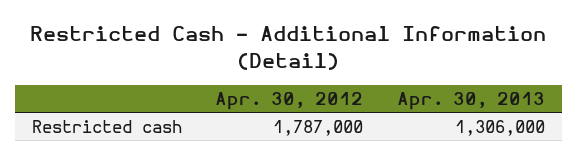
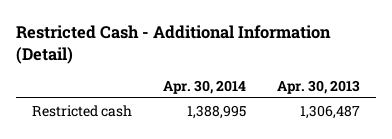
[215,92,364,111] Apr. 30, 2012 -> none
none -> [163,79,247,94] Apr. 30, 2014
[455,120,546,137] 1,306,000 -> [300,105,361,120] 1,306,487

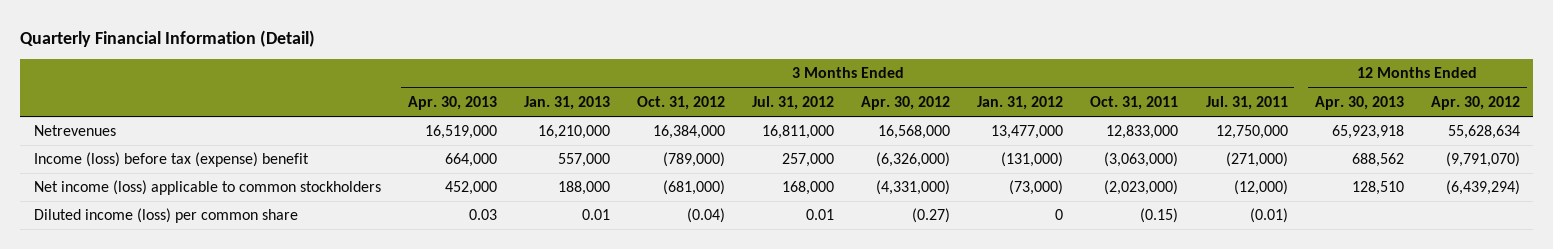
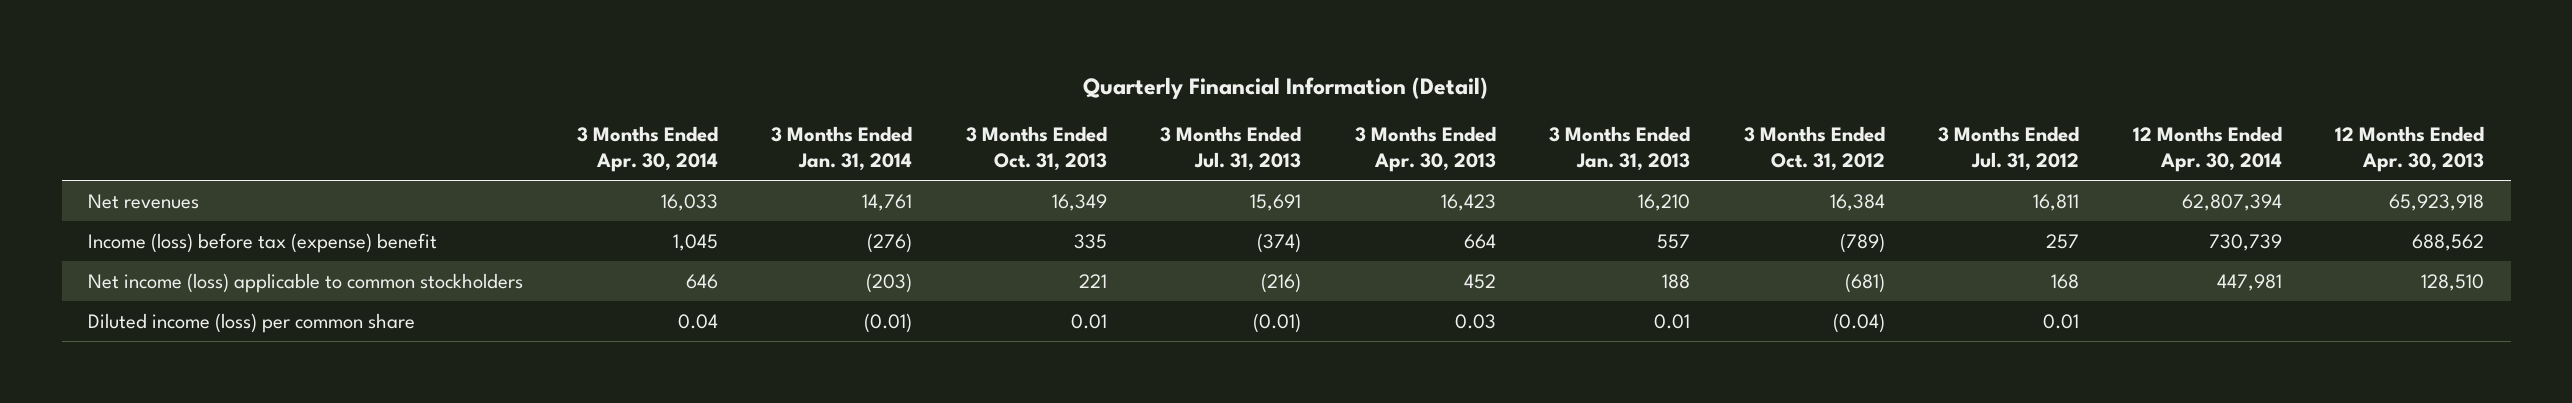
[861,95,951,110] Apr. 30, 2012 -> none
[977,95,1064,110] Jan. 31, 2012 -> none
[1090,95,1179,110] Oct. 31, 2011 -> none
[1205,95,1288,110] Jul. 31, 2011 -> none
[1430,95,1520,110] Apr. 30, 2012 -> none
none -> [576,125,718,173] 3 Months Ended Apr. 30, 2014
none -> [771,125,913,172] 3 Months Ended Jan. 31, 2014
none -> [965,125,1107,172] 3 Months Ended Oct. 31, 2013
none -> [1160,125,1302,172] 3 Months Ended Jul. 31, 2013
none -> [2132,125,2282,173] 12 Months Ended Apr. 30, 2014
[33,125,116,137] Netrevenues -> none
none -> [88,193,200,209] Net revenues
[444,153,497,168] 664,000 -> [1463,233,1496,249] 664
[557,153,610,168] 557,000 -> [1657,233,1691,249] 557
[662,152,725,168] (789,000) -> [1839,232,1885,253] (789)
[782,153,835,168] 257,000 -> [2046,233,2080,249] 257
[444,181,497,196] 452,000 -> [1463,273,1496,289] 452
[557,181,610,196] 188,000 -> [1662,273,1691,289] 188
[662,180,725,196] (681,000) -> [1844,272,1885,293] (681)
[782,181,835,196] 168,000 -> [2051,273,2080,289] 168

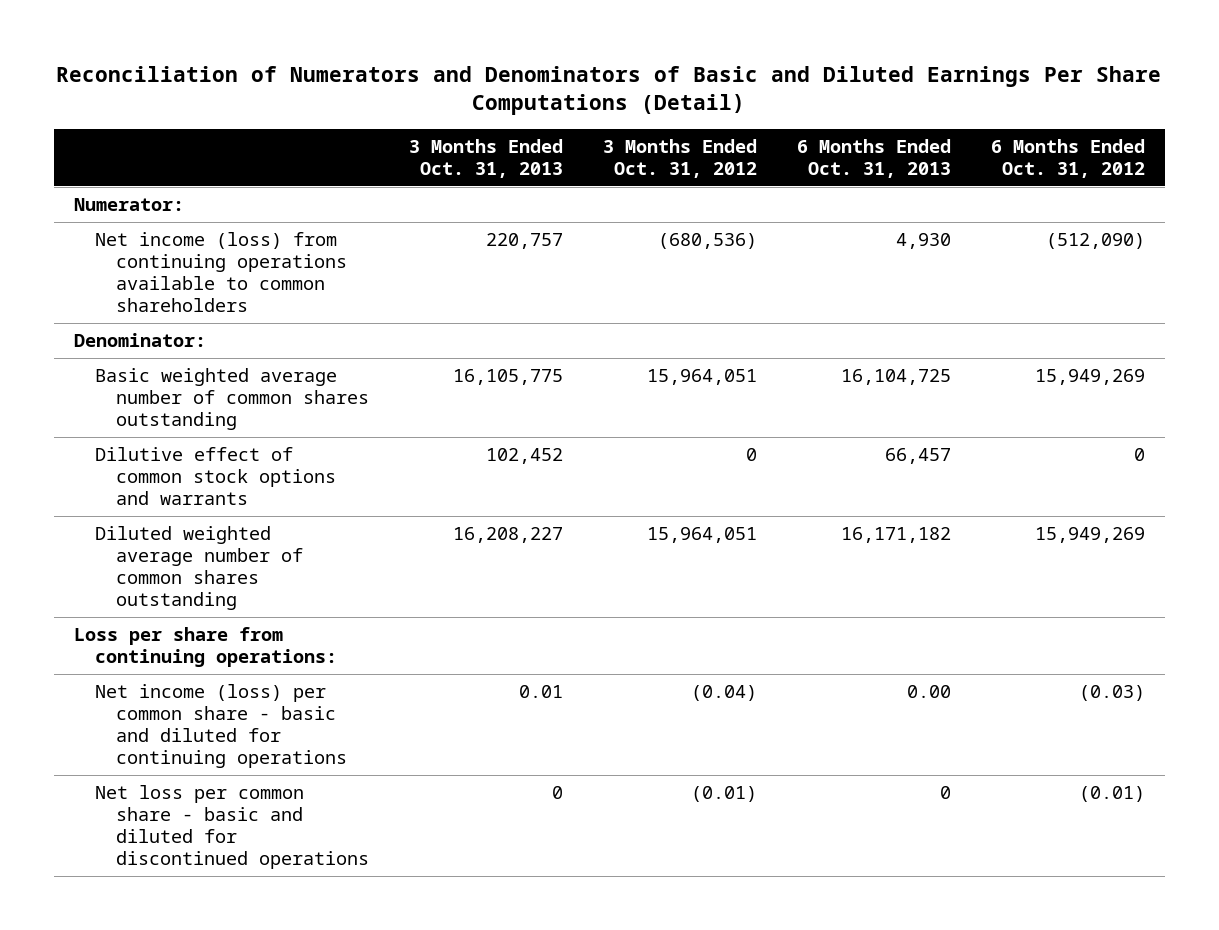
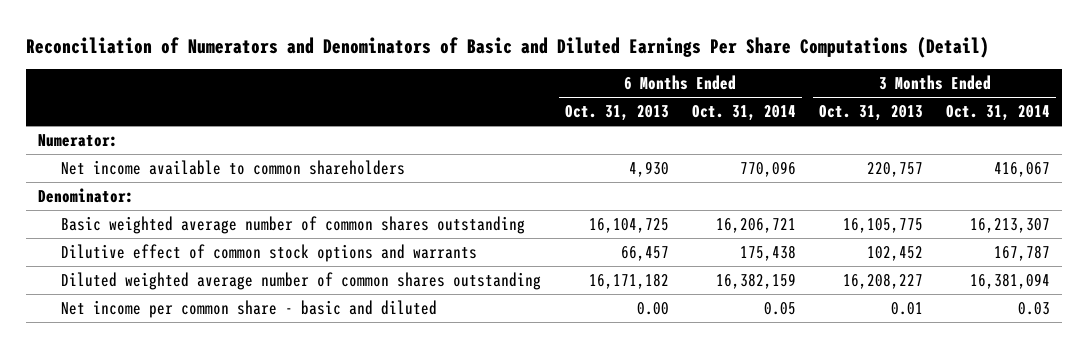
[603,138,758,178] 3 Months Ended Oct. 31, 2012 -> none
[991,138,1146,178] 6 Months Ended Oct. 31, 2012 -> none
none -> [691,105,796,122] Oct. 31, 2014
none -> [946,105,1051,122] Oct. 31, 2014
[94,232,348,313] Net income (loss) from continuing operations available to common shareholders -> [61,159,406,175] Net income available to common shareholders
[73,627,337,668] Loss per share from continuing operations: -> none
[94,785,370,870] Net loss per common share - basic and diluted for discontinued operations -> none
[94,684,348,769] Net income (loss) per common share - basic and diluted for continuing operations -> [61,299,438,318] Net income per common share - basic and diluted

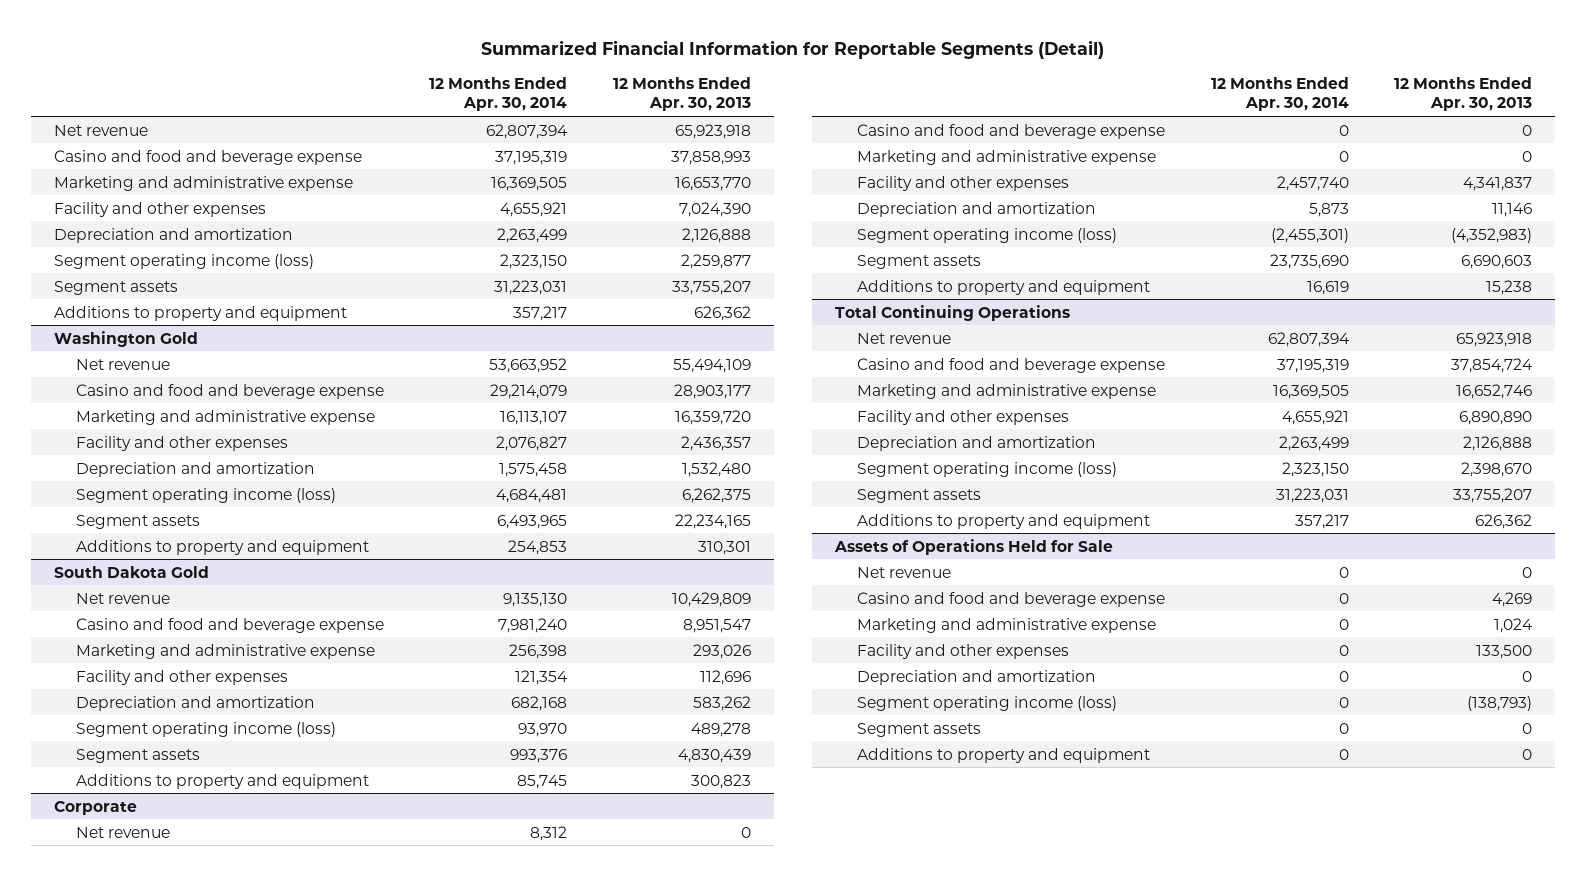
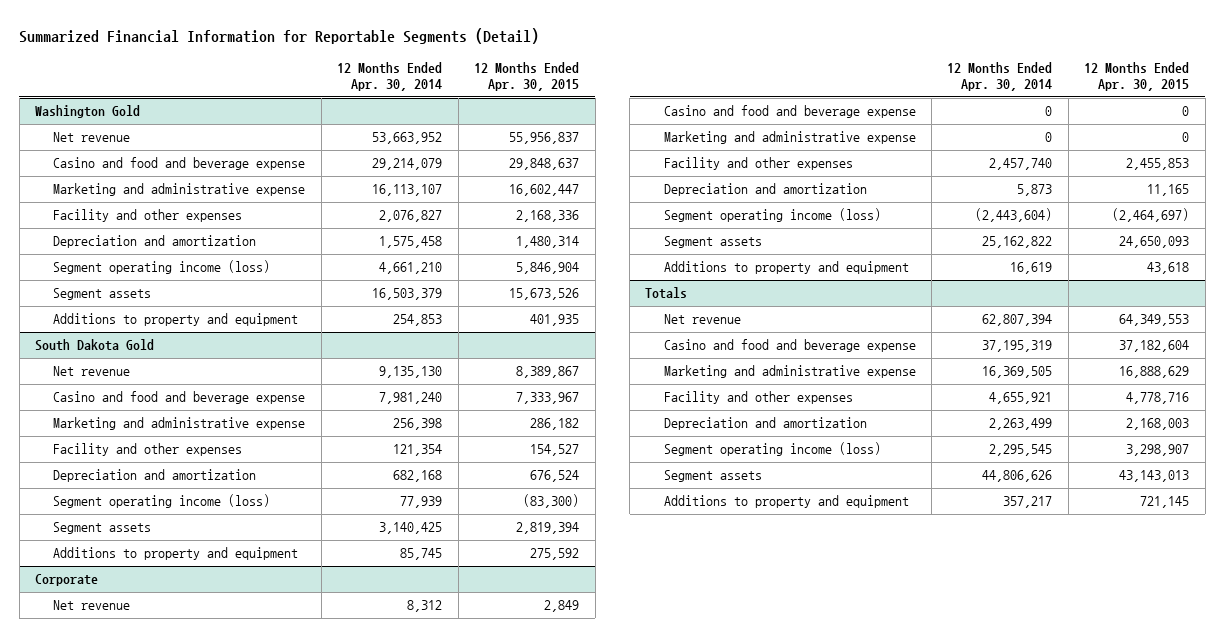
[613,77,752,112] 12 Months Ended Apr. 30, 2013 -> none
none -> [474,61,580,92] 12 Months Ended Apr. 30, 2015
[54,124,149,136] Net revenue -> none
[54,149,363,165] Casino and food and beverage expense -> none
[54,175,354,191] Marketing and administrative expense -> none
[54,201,267,217] Facility and other expenses -> none
[54,227,294,243] Depreciation and amortization -> none
[54,253,315,269] Segment operating income (loss) -> none
[54,280,179,295] Segment assets -> none
[54,305,348,321] Additions to property and equipment -> none
[496,488,568,503] 4,684,481 -> [379,262,443,275] 4,661,210
[497,514,568,529] 6,493,965 -> [372,288,443,301] 16,503,379
[518,722,568,737] 93,970 -> [400,496,443,509] 77,939
[510,748,568,763] 993,376 -> [379,522,443,535] 3,140,425
[1270,227,1349,243] (2,455,301) -> [975,208,1053,223] (2,443,604)
[1269,253,1349,269] 23,735,690 -> [982,236,1053,249] 25,162,822
[835,304,1071,321] Total Continuing Operations -> none
none -> [645,287,688,300] Totals
[1281,461,1349,477] 2,323,150 -> [989,444,1053,457] 2,295,545
[1275,487,1349,503] 31,223,031 -> [982,470,1053,483] 44,806,626
[834,538,1114,555] Assets of Operations Held for Sale -> none
[856,566,951,578] Net revenue -> none
[856,591,1165,607] Casino and food and beverage expense -> none
[856,617,1156,633] Marketing and administrative expense -> none
[856,643,1069,659] Facility and other expenses -> none
[856,669,1096,685] Depreciation and amortization -> none
[856,695,1117,711] Segment operating income (loss) -> none
[856,722,981,737] Segment assets -> none
[856,747,1150,763] Additions to property and equipment -> none

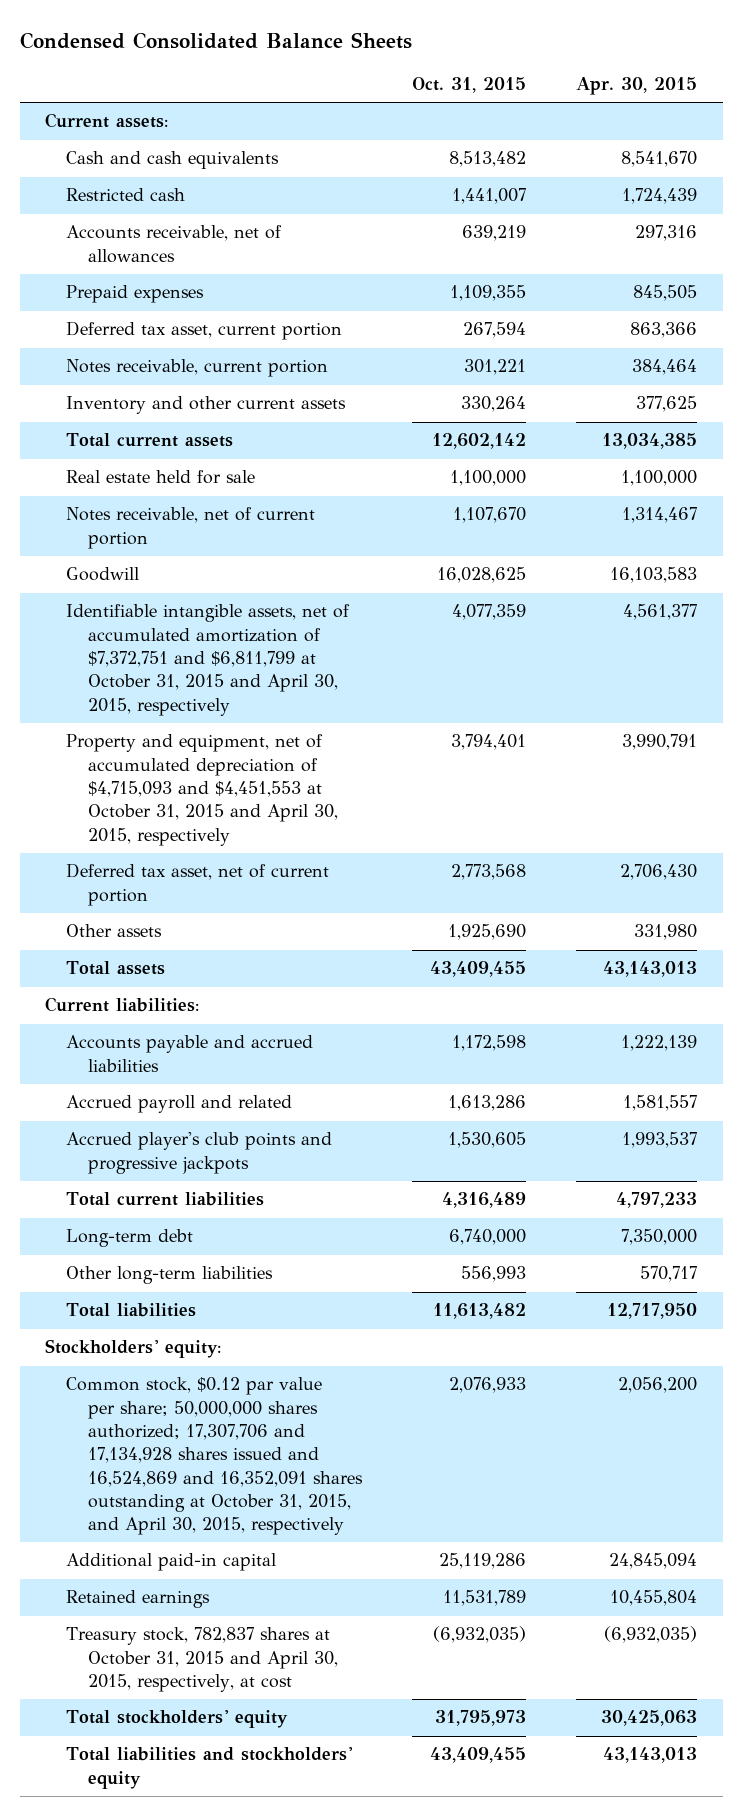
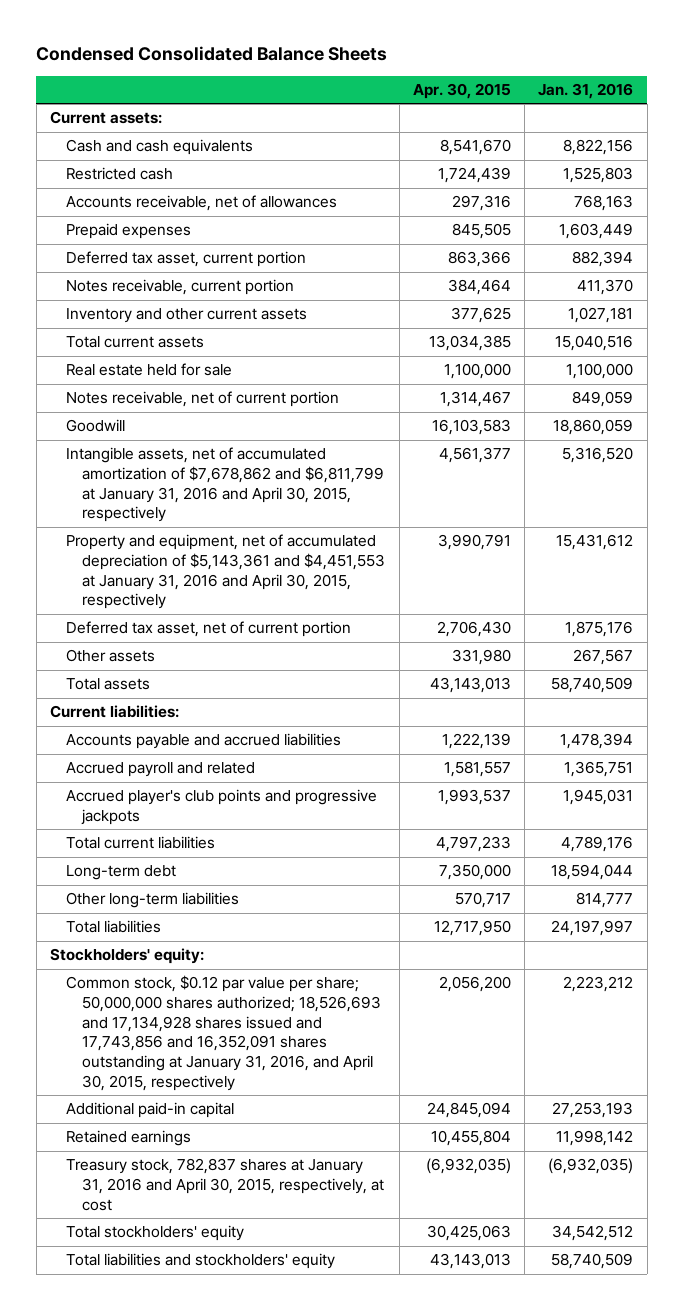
[412,77,527,94] Oct. 31, 2015 -> none
none -> [538,83,634,100] Jan. 31, 2016
[66,604,351,716] Identifiable intangible assets, net of accumulated amortization of $7,372,751 and $6,811,799 at October 31, 2015 and April 30, 2015, respectively -> [66,447,385,523] Intangible assets, net of accumulated amortization of $7,678,862 and $6,811,799 at January 31, 2016 and April 30, 2015, respectively
[66,734,338,846] Property and equipment, net of accumulated depreciation of $4,715,093 and $4,451,553 at October 31, 2015 and April 30, 2015, respectively -> [66,534,386,610] Property and equipment, net of accumulated depreciation of $5,143,361 and $4,451,553 at January 31, 2016 and April 30, 2015, respectively
[66,1377,363,1536] Common stock, $0.12 par value per share; 50,000,000 shares authorized; 17,307,706 and 17,134,928 shares issued and 16,524,869 and 16,352,091 shares outstanding at October 31, 2015, and April 30, 2015, respectively -> [66,975,382,1091] Common stock, $0.12 par value per share; 50,000,000 shares authorized; 18,526,693 and 17,134,928 shares issued and 17,743,856 and 16,352,091 shares outstanding at January 31, 2016, and April 30, 2015, respectively
[66,1627,338,1693] Treasury stock, 782,837 shares at October 31, 2015 and April 30, 2015, respectively, at cost -> [66,1158,385,1211] Treasury stock, 782,837 shares at January 31, 2016 and April 30, 2015, respectively, at cost

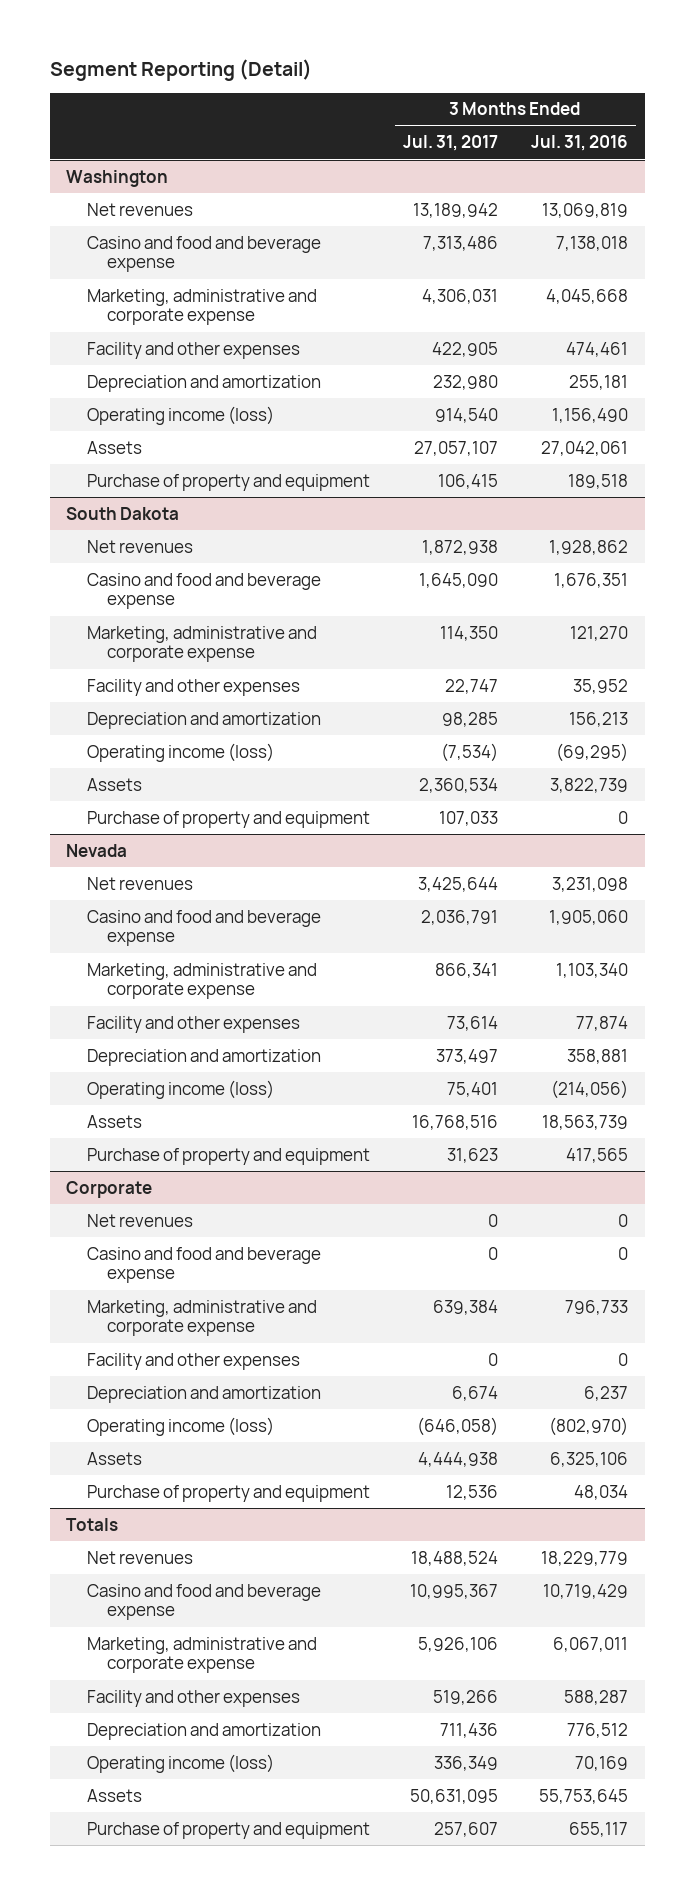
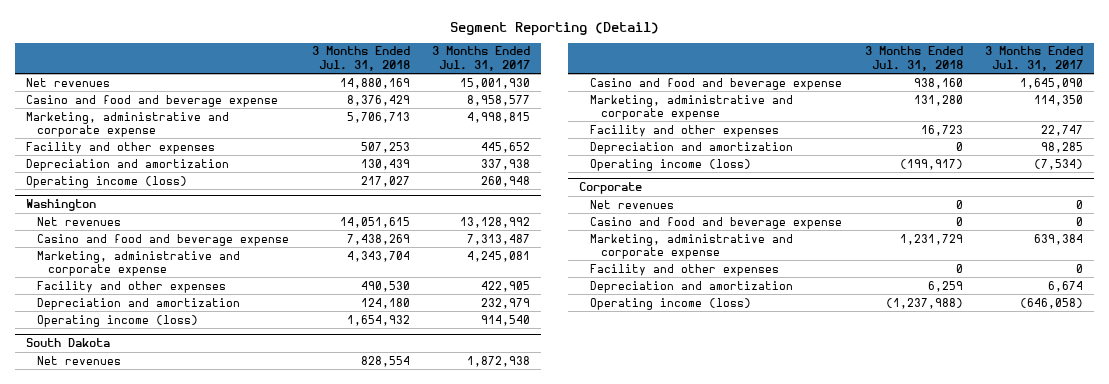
[530,135,628,152] Jul. 31, 2016 -> none
none -> [311,46,410,71] 3 Months Ended Jul. 31, 2018
none -> [26,77,111,87] Net revenues
none -> [26,94,279,107] Casino and food and beverage expense
none -> [26,111,230,138] Marketing, administrative and corporate expense
none -> [26,141,216,154] Facility and other expenses
none -> [26,158,230,171] Depreciation and amortization
none -> [26,175,188,188] Operating income (loss)
[412,202,498,218] 13,189,942 -> [459,216,530,228] 13,128,992
[422,235,498,251] 7,313,486 -> [466,233,530,245] 7,313,487
[421,288,498,304] 4,306,031 -> [466,250,530,262] 4,245,081
[432,374,498,390] 232,980 -> [480,297,530,309] 232,979
[86,440,142,454] Assets -> none
[86,473,370,491] Purchase of property and equipment -> none
[86,777,142,791] Assets -> none
[86,810,370,828] Purchase of property and equipment -> none
[66,843,128,857] Nevada -> none
[86,876,193,890] Net revenues -> none
[86,909,321,947] Casino and food and beverage expense -> none
[86,962,317,1000] Marketing, administrative and corporate expense -> none
[86,1015,300,1033] Facility and other expenses -> none
[86,1048,321,1066] Depreciation and amortization -> none
[86,1079,274,1099] Operating income (loss) -> none
[86,1114,142,1128] Assets -> none
[86,1147,370,1165] Purchase of property and equipment -> none
[86,1451,142,1465] Assets -> none
[86,1484,370,1502] Purchase of property and equipment -> none
[66,1517,119,1531] Totals -> none
[86,1550,193,1564] Net revenues -> none
[86,1583,321,1621] Casino and food and beverage expense -> none
[86,1636,317,1674] Marketing, administrative and corporate expense -> none
[86,1689,300,1707] Facility and other expenses -> none
[86,1722,321,1740] Depreciation and amortization -> none
[86,1753,274,1773] Operating income (loss) -> none
[86,1788,142,1802] Assets -> none
[86,1821,370,1839] Purchase of property and equipment -> none

